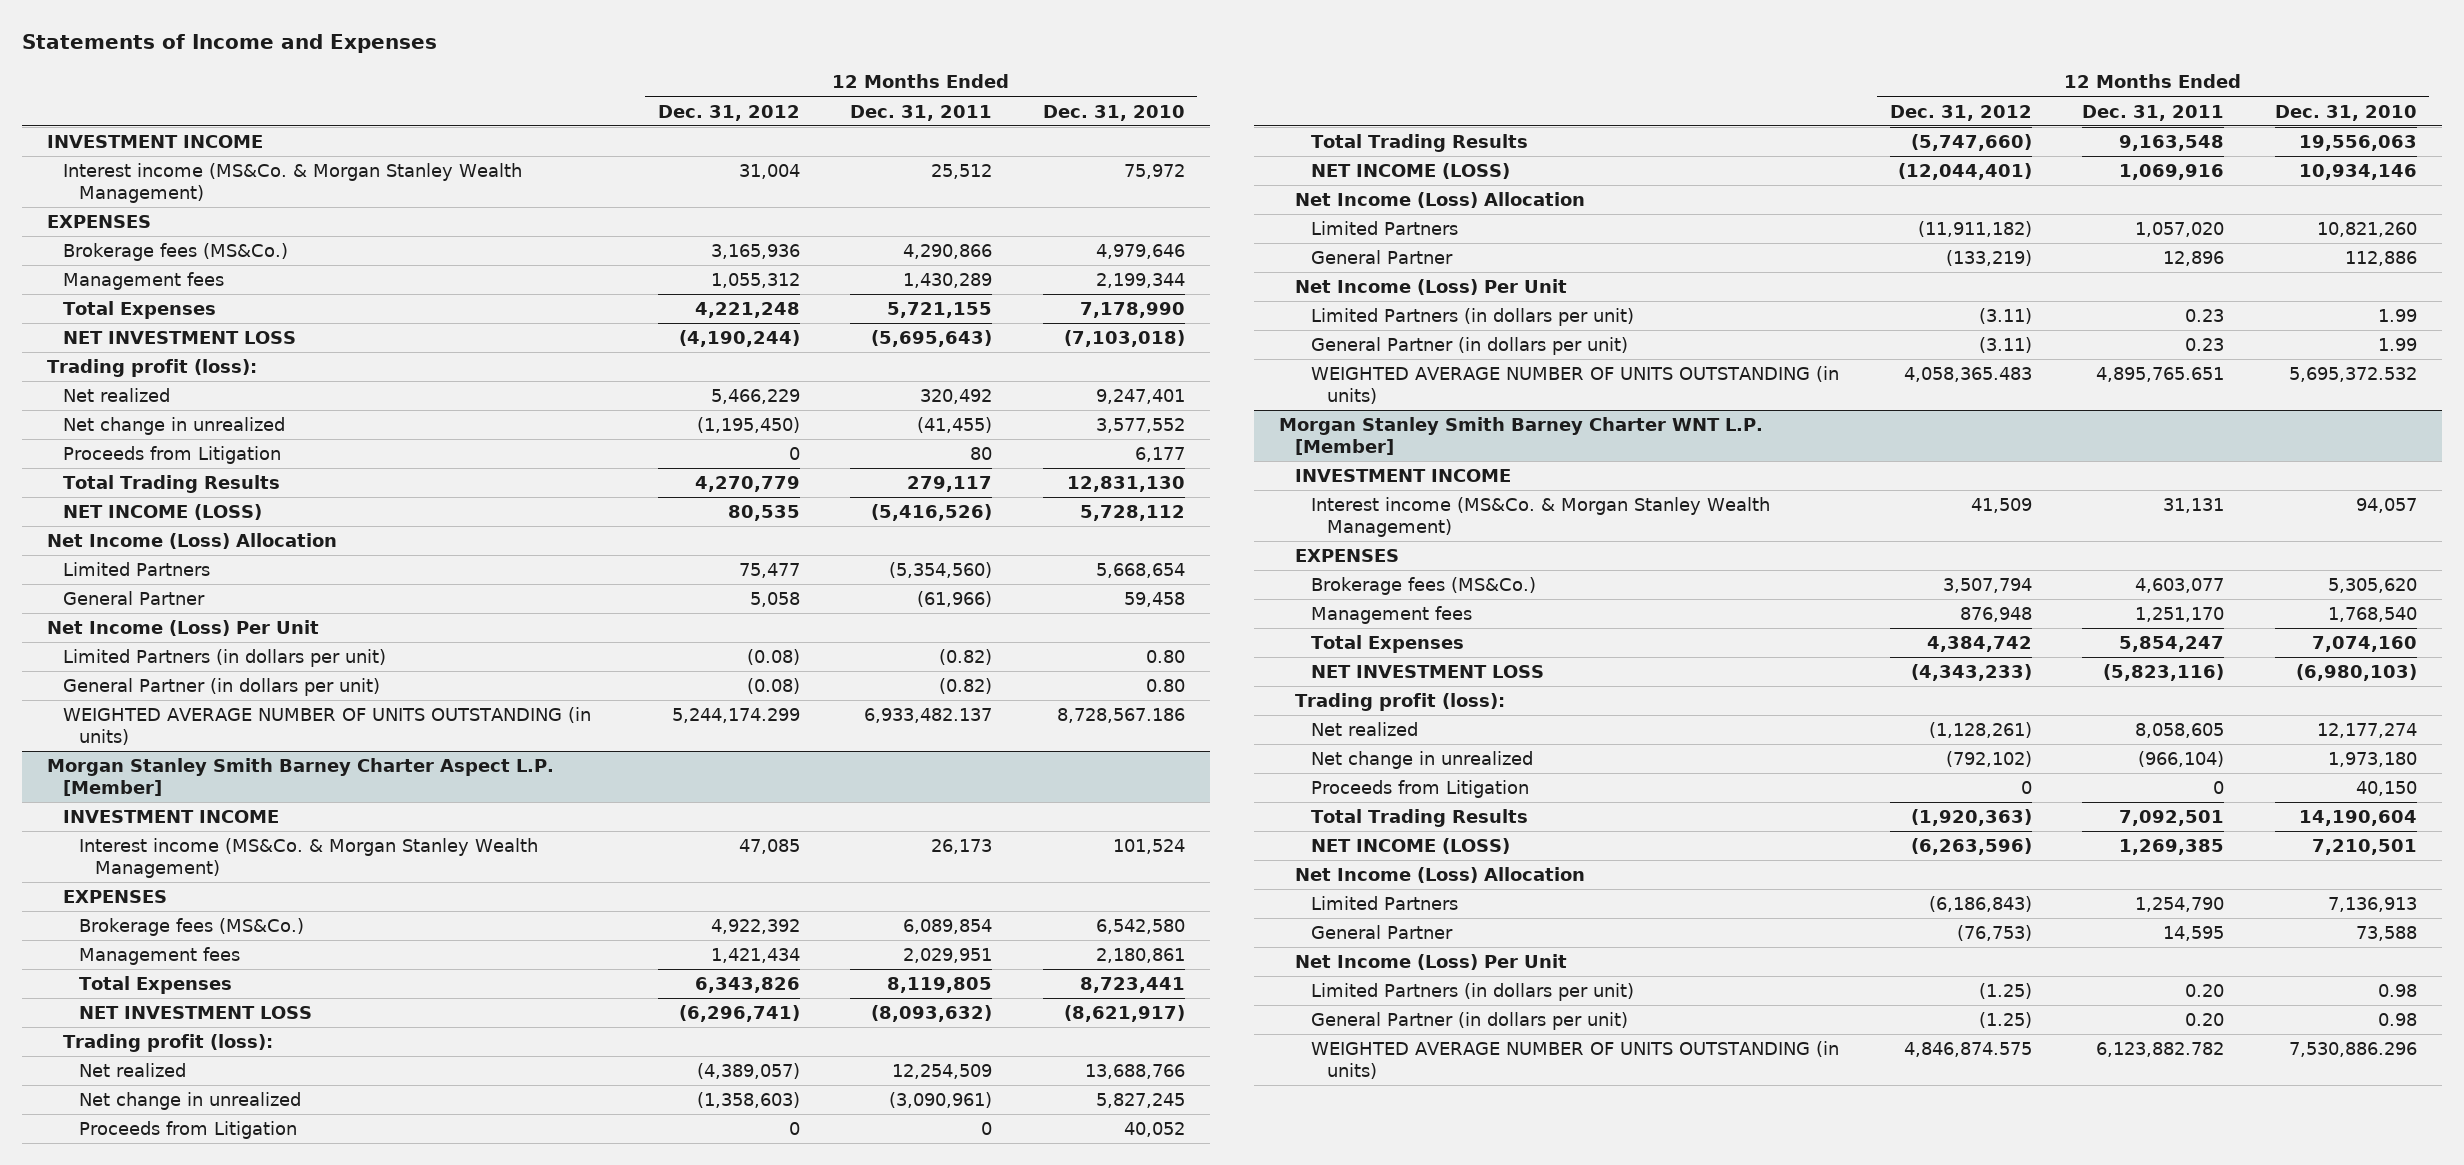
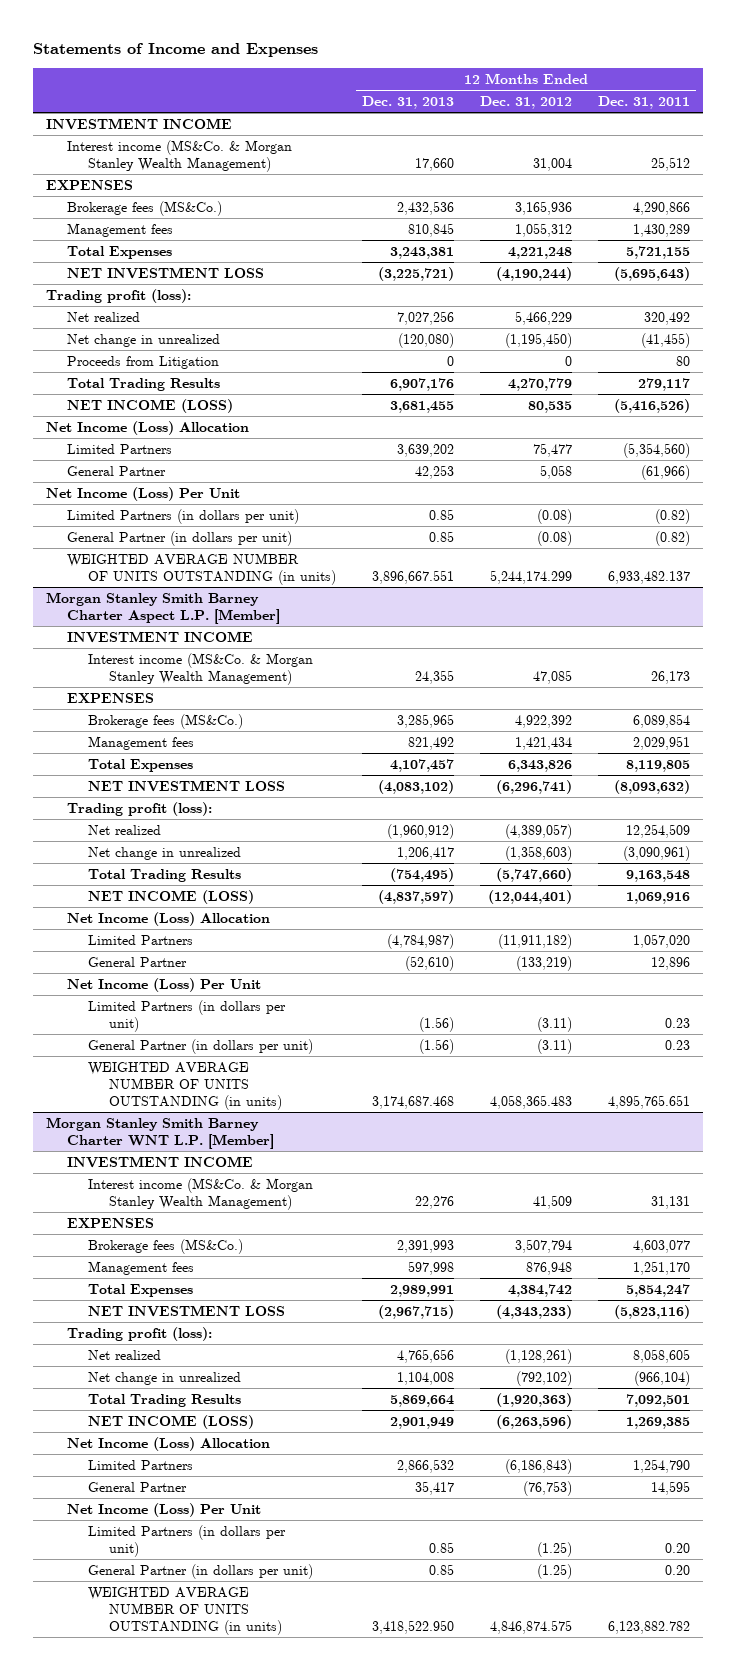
[1042,104,1185,121] Dec. 31, 2010 -> none
none -> [362,95,455,109] Dec. 31, 2013
[79,1121,298,1140] Proceeds from Litigation -> none
[1311,780,1530,799] Proceeds from Litigation -> none

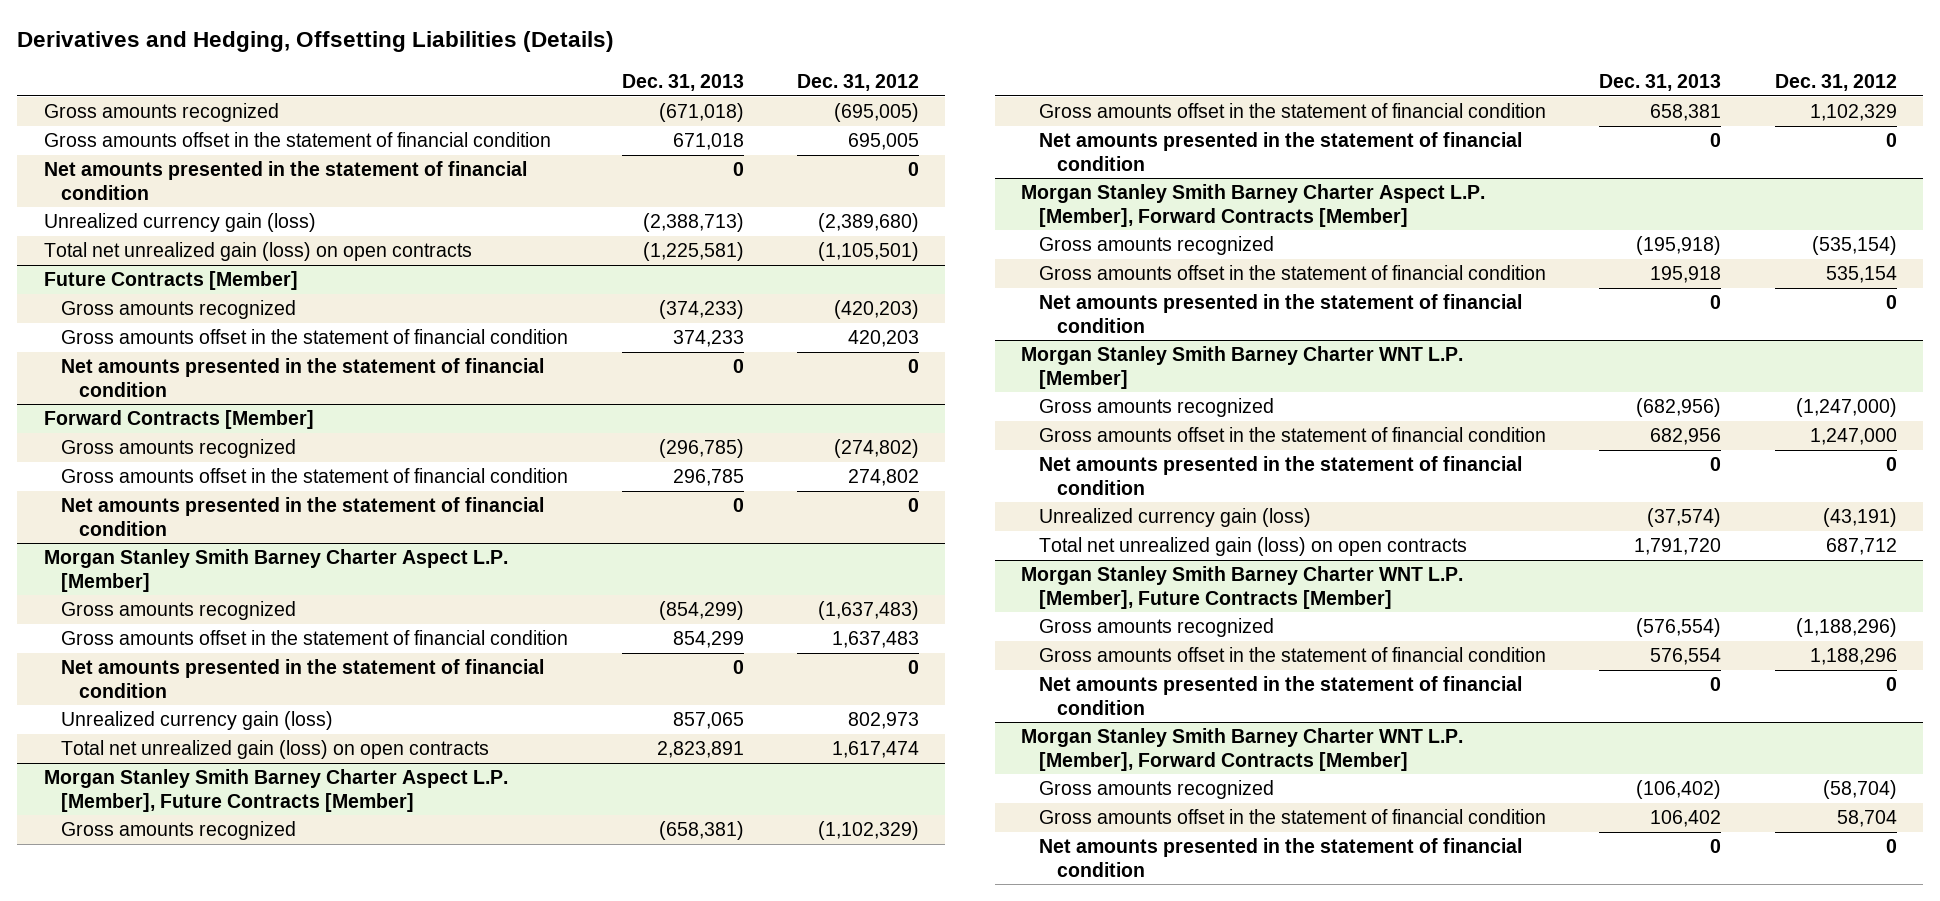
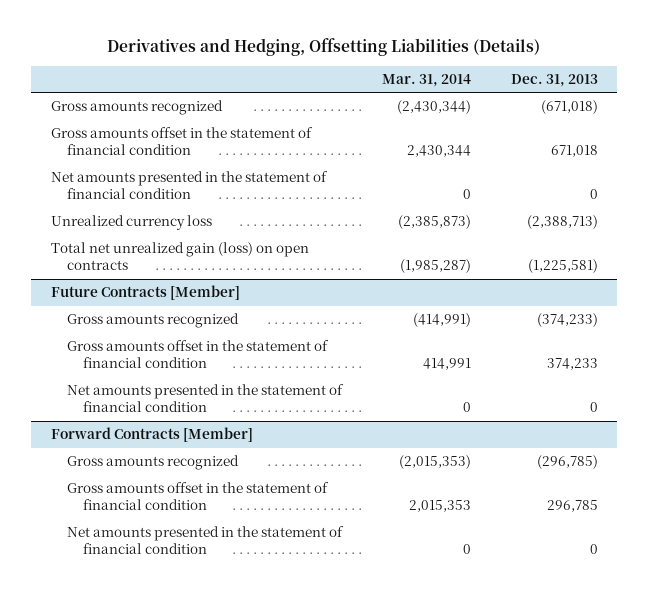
[796,74,919,92] Dec. 31, 2012 -> none
none -> [381,73,471,87] Mar. 31, 2014
[43,213,316,233] Unrealized currency gain (loss) -> [51,215,213,231] Unrealized currency loss
[43,549,508,592] Morgan Stanley Smith Barney Charter Aspect L.P. [Member] -> none
[61,601,297,621] Gross amounts recognized -> none
[61,630,569,646] Gross amounts offset in the statement of financial condition -> none
[61,659,545,698] Net amounts presented in the statement of financial condition -> none
[61,711,334,731] Unrealized currency gain (loss) -> none
[61,740,490,760] Total net unrealized gain (loss) on open contracts -> none
[43,769,508,812] Morgan Stanley Smith Barney Charter Aspect L.P. [Member], Future Contracts [Member] -> none
[61,821,297,841] Gross amounts recognized -> none
[1039,103,1547,119] Gross amounts offset in the statement of financial condition -> none
[1039,132,1523,171] Net amounts presented in the statement of financial condition -> none
[1021,184,1486,227] Morgan Stanley Smith Barney Charter Aspect L.P. [Member], Forward Contracts [Member] -> none
[1039,236,1275,256] Gross amounts recognized -> none
[1039,265,1547,281] Gross amounts offset in the statement of financial condition -> none
[1039,294,1523,333] Net amounts presented in the statement of financial condition -> none
[1021,346,1464,389] Morgan Stanley Smith Barney Charter WNT L.P. [Member] -> none
[1039,398,1275,418] Gross amounts recognized -> none
[1039,427,1547,443] Gross amounts offset in the statement of financial condition -> none
[1039,456,1523,495] Net amounts presented in the statement of financial condition -> none
[1039,508,1312,528] Unrealized currency gain (loss) -> none
[1039,537,1468,557] Total net unrealized gain (loss) on open contracts -> none
[1021,566,1464,609] Morgan Stanley Smith Barney Charter WNT L.P. [Member], Future Contracts [Member] -> none
[1039,618,1275,638] Gross amounts recognized -> none
[1039,647,1547,663] Gross amounts offset in the statement of financial condition -> none
[1039,676,1523,715] Net amounts presented in the statement of financial condition -> none
[1021,728,1464,771] Morgan Stanley Smith Barney Charter WNT L.P. [Member], Forward Contracts [Member] -> none
[1039,780,1275,800] Gross amounts recognized -> none
[1039,809,1547,825] Gross amounts offset in the statement of financial condition -> none
[1039,838,1523,877] Net amounts presented in the statement of financial condition -> none

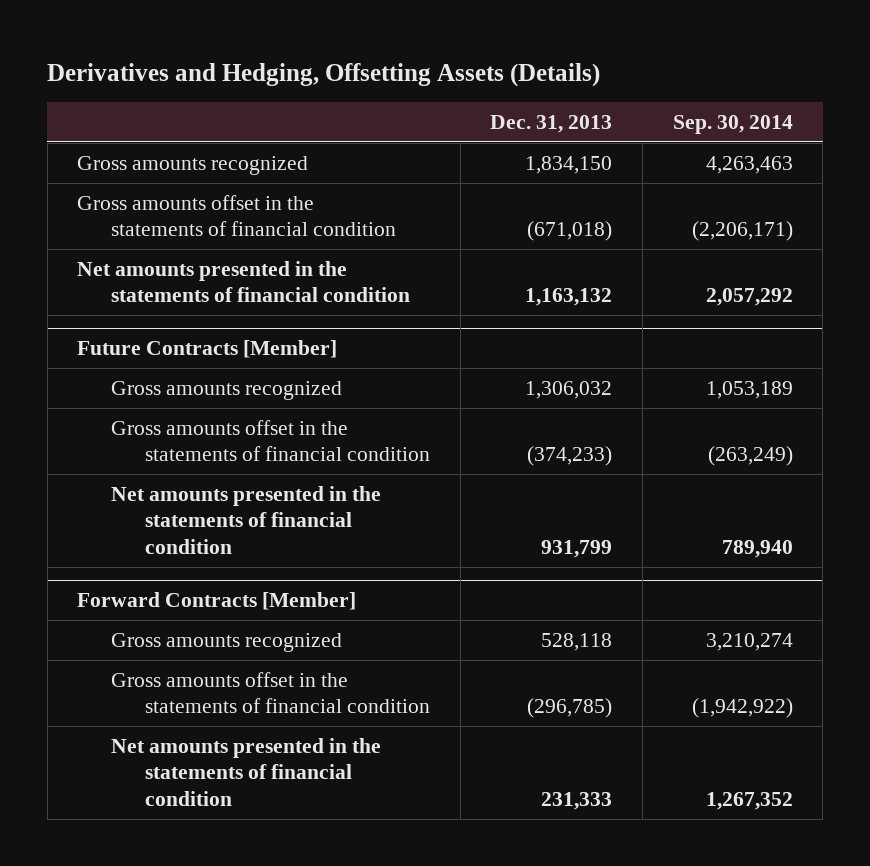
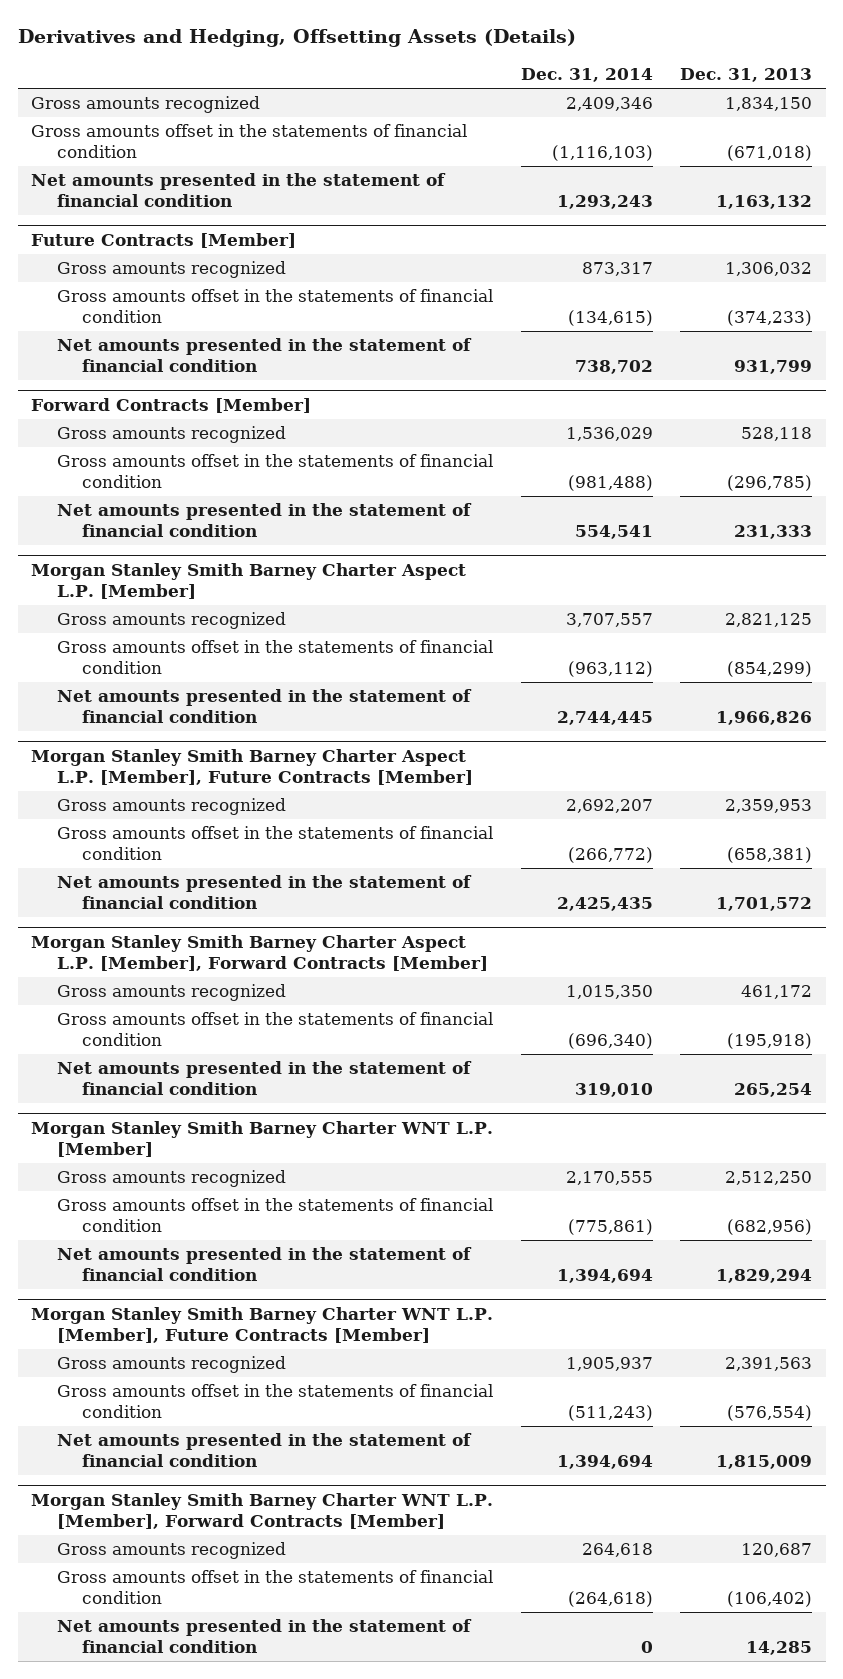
[672,115,793,135] Sep. 30, 2014 -> none
none -> [520,68,653,83] Dec. 31, 2014
[77,260,411,303] Net amounts presented in the statements of financial condition -> [31,173,447,208] Net amounts presented in the statement of financial condition
[111,485,382,554] Net amounts presented in the statements of financial condition -> [56,338,472,373] Net amounts presented in the statement of financial condition
[111,737,382,806] Net amounts presented in the statements of financial condition -> [56,503,472,538] Net amounts presented in the statement of financial condition
none -> [31,562,467,599] Morgan Stanley Smith Barney Charter Aspect L.P. [Member]
none -> [56,612,286,630] Gross amounts recognized
none -> [56,640,493,675] Gross amounts offset in the statements of financial condition
none -> [56,689,472,724] Net amounts presented in the statement of financial condition
none -> [31,748,473,785] Morgan Stanley Smith Barney Charter Aspect L.P. [Member], Future Contracts [Member]
none -> [56,798,286,816] Gross amounts recognized
none -> [56,826,493,861] Gross amounts offset in the statements of financial condition
none -> [56,875,472,910] Net amounts presented in the statement of financial condition
none -> [31,934,488,971] Morgan Stanley Smith Barney Charter Aspect L.P. [Member], Forward Contracts [Member]
none -> [56,984,286,1002] Gross amounts recognized
none -> [56,1012,493,1047] Gross amounts offset in the statements of financial condition
none -> [56,1061,472,1096] Net amounts presented in the statement of financial condition
none -> [31,1120,494,1157] Morgan Stanley Smith Barney Charter WNT L.P. [Member]
none -> [56,1170,286,1188] Gross amounts recognized
none -> [56,1198,493,1233] Gross amounts offset in the statements of financial condition
none -> [56,1247,472,1282] Net amounts presented in the statement of financial condition
none -> [31,1306,494,1343] Morgan Stanley Smith Barney Charter WNT L.P. [Member], Future Contracts [Member]
none -> [56,1356,286,1374] Gross amounts recognized
none -> [56,1384,493,1419] Gross amounts offset in the statements of financial condition
none -> [56,1433,472,1468] Net amounts presented in the statement of financial condition
none -> [31,1492,494,1529] Morgan Stanley Smith Barney Charter WNT L.P. [Member], Forward Contracts [Member]
none -> [56,1542,286,1560] Gross amounts recognized
none -> [56,1570,493,1605] Gross amounts offset in the statements of financial condition
none -> [56,1619,472,1654] Net amounts presented in the statement of financial condition

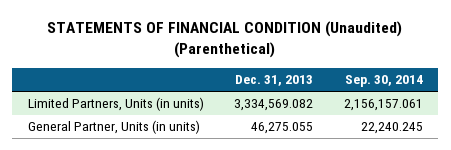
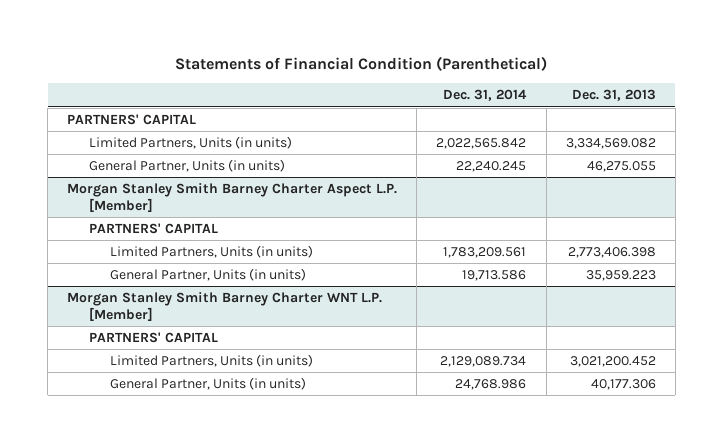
[47,21,403,59] STATEMENTS OF FINANCIAL CONDITION (Unaudited) (Parenthetical) -> [175,56,548,72] Statements of Financial Condition (Parenthetical)
[345,75,424,88] Sep. 30, 2014 -> none
none -> [443,89,528,102] Dec. 31, 2014
none -> [67,114,197,126] PARTNERS' CAPITAL
none -> [67,183,398,213] Morgan Stanley Smith Barney Charter Aspect L.P. [Member]
none -> [88,223,218,235] PARTNERS' CAPITAL
none -> [110,245,314,259] Limited Partners, Units (in units)
none -> [110,268,307,282] General Partner, Units (in units)
none -> [67,292,383,322] Morgan Stanley Smith Barney Charter WNT L.P. [Member]
none -> [88,332,218,344] PARTNERS' CAPITAL
none -> [110,354,314,368] Limited Partners, Units (in units)
none -> [110,377,307,391] General Partner, Units (in units)

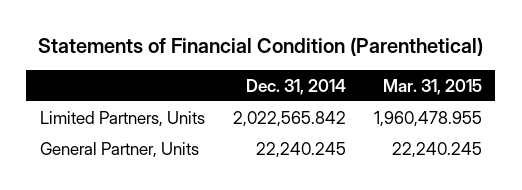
[571,89,656,102] Dec. 31, 2013 -> none
none -> [382,78,482,95] Mar. 31, 2015
[67,114,197,126] PARTNERS' CAPITAL -> none
[67,183,398,213] Morgan Stanley Smith Barney Charter Aspect L.P. [Member] -> none
[88,223,218,235] PARTNERS' CAPITAL -> none
[110,245,314,259] Limited Partners, Units (in units) -> none
[110,268,307,282] General Partner, Units (in units) -> none
[67,292,383,322] Morgan Stanley Smith Barney Charter WNT L.P. [Member] -> none
[88,332,218,344] PARTNERS' CAPITAL -> none
[110,354,314,368] Limited Partners, Units (in units) -> none
[110,377,307,391] General Partner, Units (in units) -> none
[88,136,292,150] Limited Partners, Units (in units) -> [40,110,206,127] Limited Partners, Units
[88,159,285,173] General Partner, Units (in units) -> [40,141,200,158] General Partner, Units

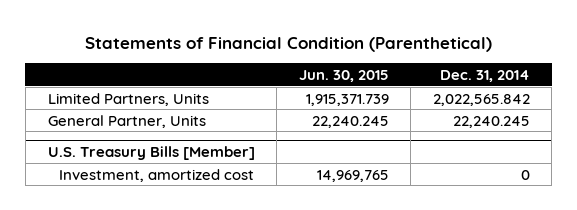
[382,78,482,95] Mar. 31, 2015 -> none
none -> [298,69,389,82] Jun. 30, 2015
none -> [47,145,255,160] U.S. Treasury Bills [Member]
none -> [59,168,255,182] Investment, amortized cost

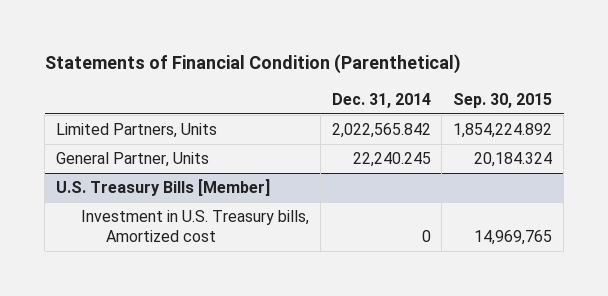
[298,69,389,82] Jun. 30, 2015 -> none
none -> [453,93,553,109] Sep. 30, 2015
[59,168,255,182] Investment, amortized cost -> [81,209,310,243] Investment in U.S. Treasury bills, Amortized cost

